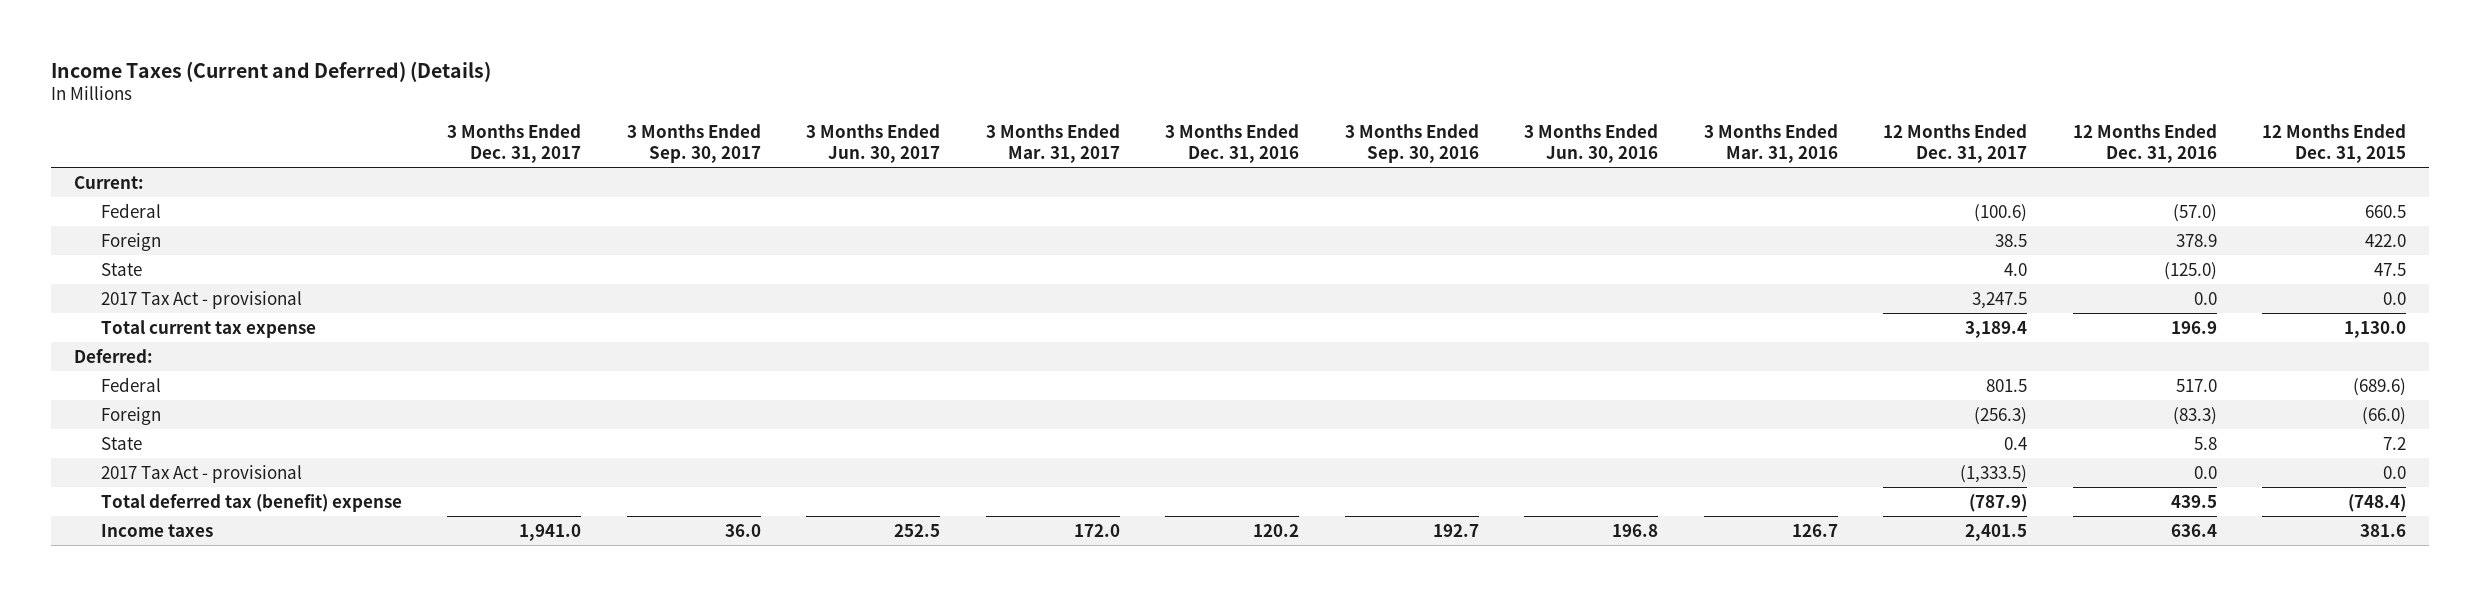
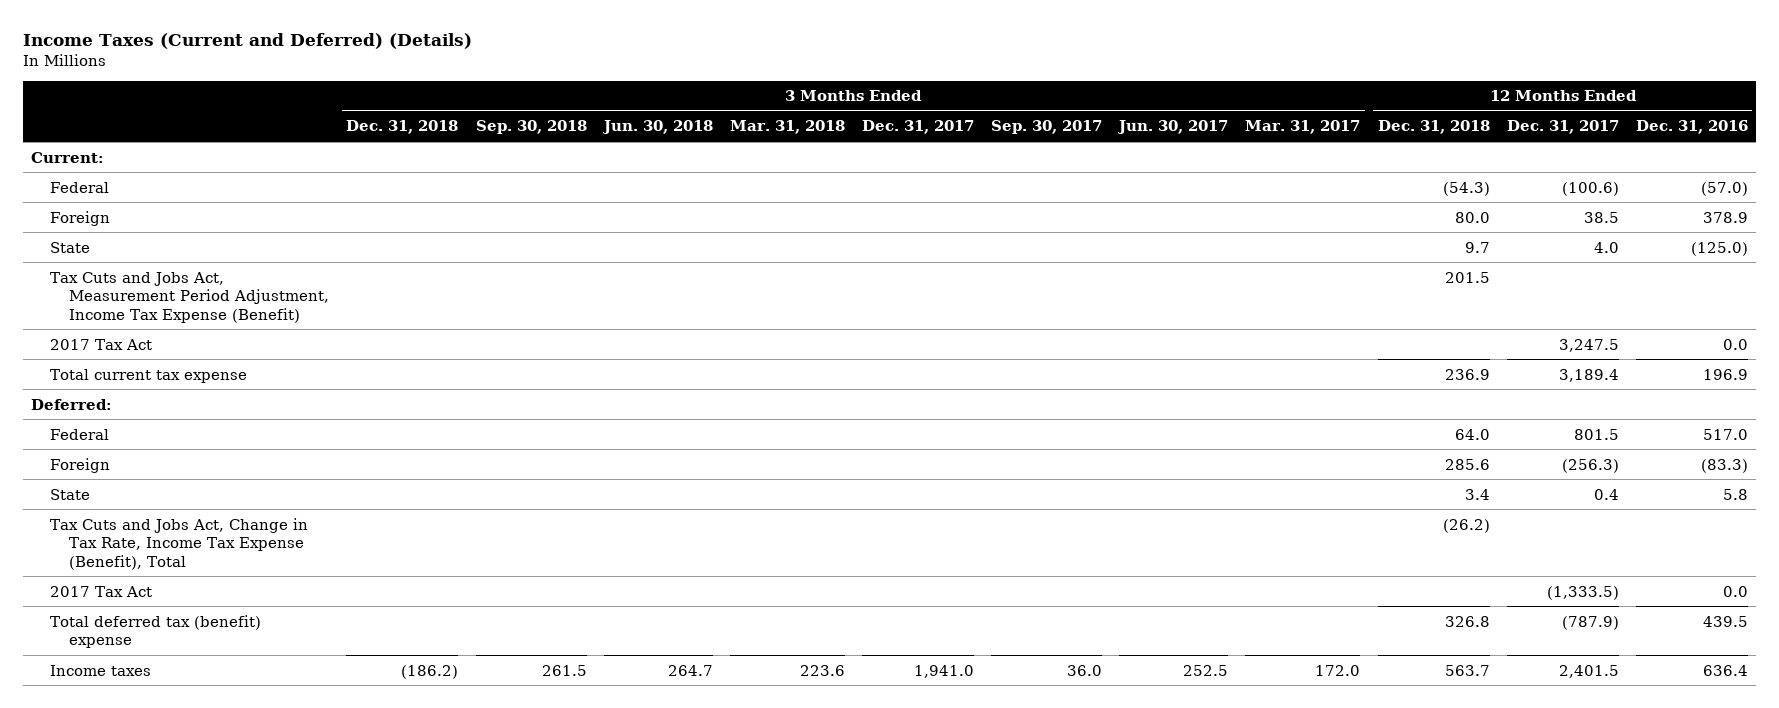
[1165,123,1300,163] 3 Months Ended Dec. 31, 2016 -> none
[1344,123,1479,163] 3 Months Ended Sep. 30, 2016 -> none
[1524,123,1659,163] 3 Months Ended Jun. 30, 2016 -> none
[1703,123,1838,163] 3 Months Ended Mar. 31, 2016 -> none
[2262,123,2407,163] 12 Months Ended Dec. 31, 2015 -> none
none -> [346,120,459,135] Dec. 31, 2018
none -> [475,120,587,135] Sep. 30, 2018
none -> [601,120,713,135] Jun. 30, 2018
none -> [729,120,845,135] Mar. 31, 2018
none -> [1377,120,1490,135] Dec. 31, 2018
none -> [50,271,330,323] Tax Cuts and Jobs Act, Measurement Period Adjustment, Income Tax Expense (Benefit)
[100,290,302,309] 2017 Tax Act - provisional -> [50,338,153,350] 2017 Tax Act
none -> [50,517,309,570] Tax Cuts and Jobs Act, Change in Tax Rate, Income Tax Expense (Benefit), Total
[100,464,302,483] 2017 Tax Act - provisional -> [50,585,153,597] 2017 Tax Act

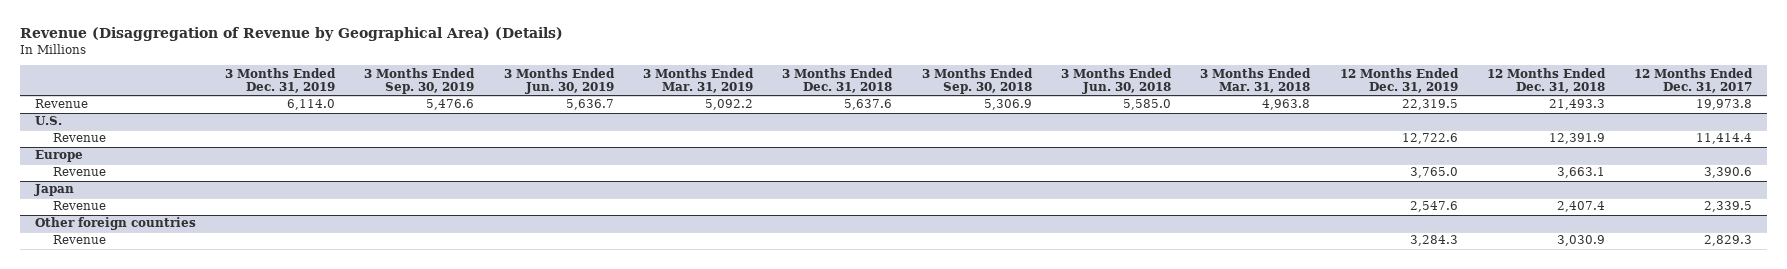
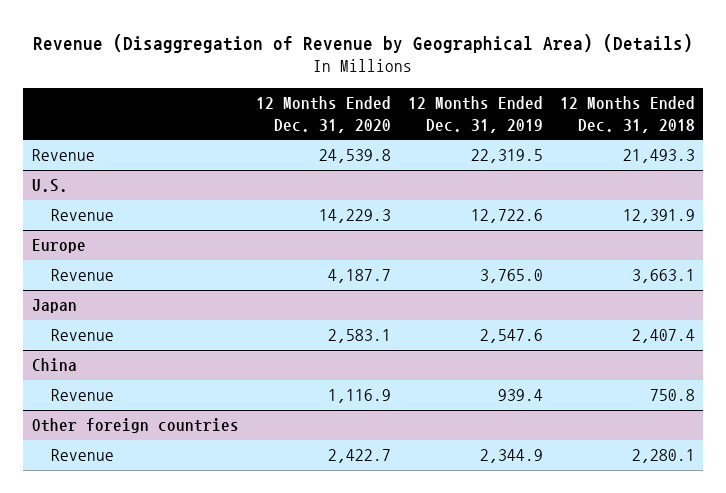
[225,67,337,94] 3 Months Ended Dec. 31, 2019 -> none
[364,67,476,95] 3 Months Ended Sep. 30, 2019 -> none
[503,67,615,95] 3 Months Ended Jun. 30, 2019 -> none
[643,67,755,94] 3 Months Ended Mar. 31, 2019 -> none
[782,67,894,94] 3 Months Ended Dec. 31, 2018 -> none
[921,67,1033,95] 3 Months Ended Sep. 30, 2018 -> none
[1060,67,1172,95] 3 Months Ended Jun. 30, 2018 -> none
[1200,67,1312,94] 3 Months Ended Mar. 31, 2018 -> none
[1634,67,1754,94] 12 Months Ended Dec. 31, 2017 -> none
none -> [255,96,391,133] 12 Months Ended Dec. 31, 2020
none -> [31,358,77,372] China
none -> [50,389,114,402] Revenue
[1409,235,1458,247] 3,284.3 -> [479,449,543,464] 2,344.9
[1556,235,1605,247] 3,030.9 -> [631,449,695,464] 2,280.1

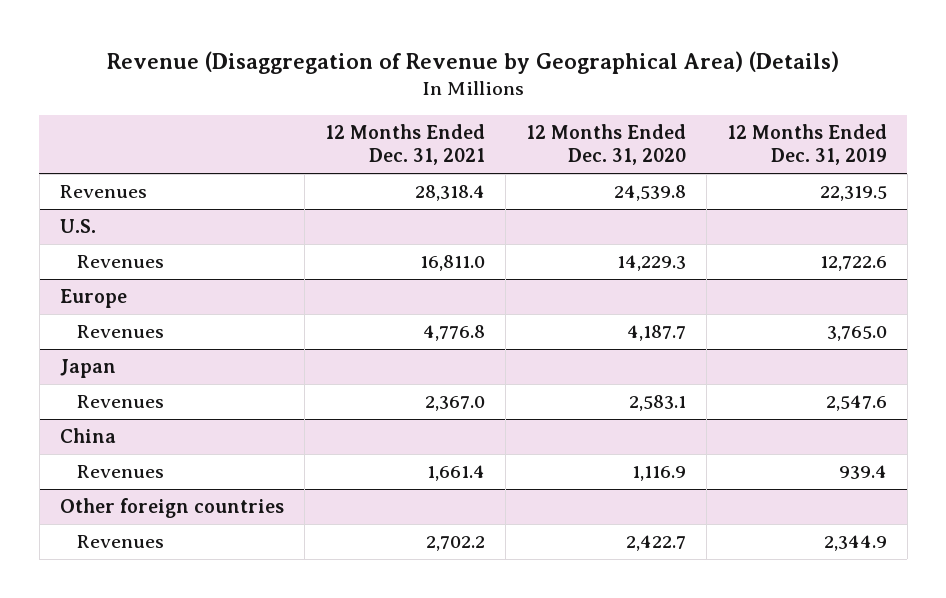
[559,96,695,133] 12 Months Ended Dec. 31, 2018 -> none
none -> [324,123,485,166] 12 Months Ended Dec. 31, 2021
[31,149,95,162] Revenue -> [59,185,147,199] Revenues
[50,209,114,222] Revenue -> [76,255,164,269] Revenues
[50,269,114,282] Revenue -> [76,325,164,339] Revenues
[50,329,114,342] Revenue -> [76,395,164,409] Revenues
[50,389,114,402] Revenue -> [76,465,164,479] Revenues
[50,449,114,462] Revenue -> [76,535,164,549] Revenues

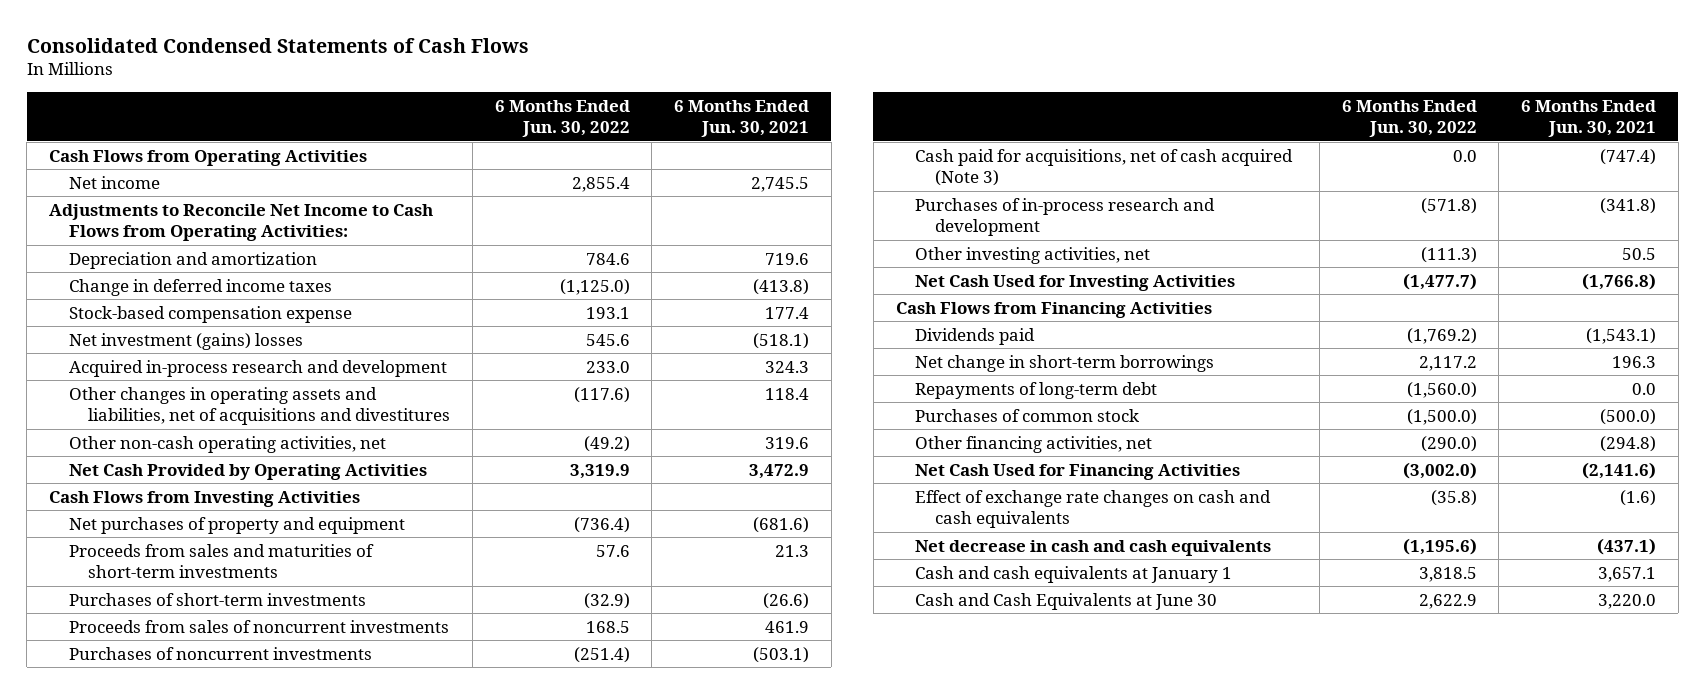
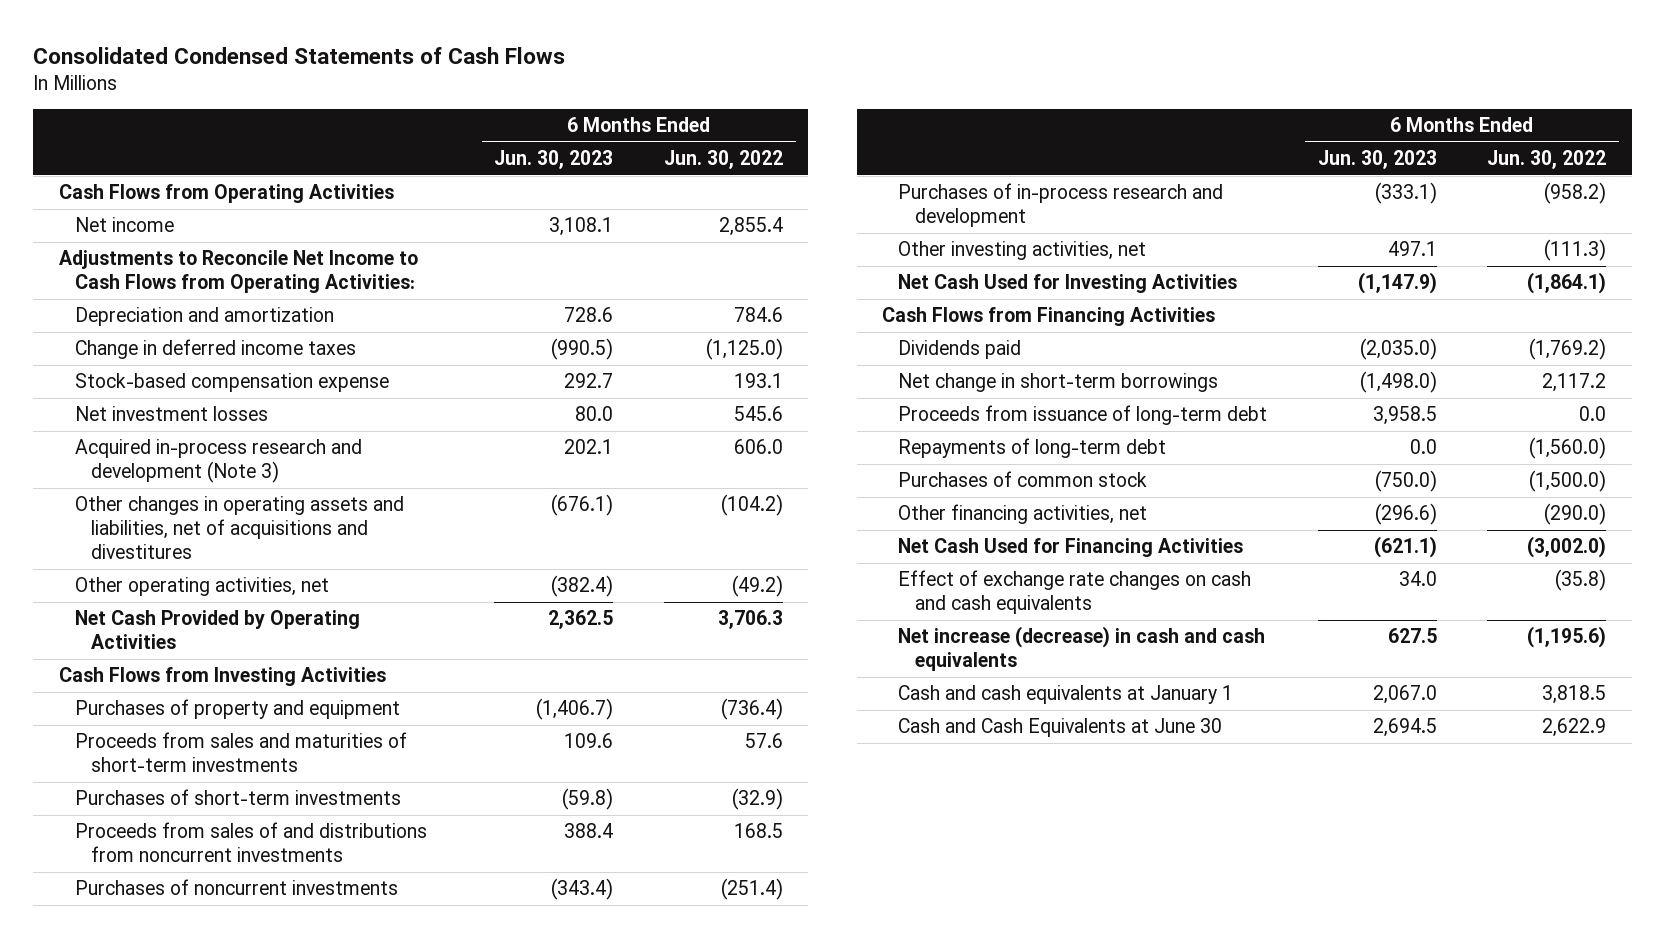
[674,99,810,138] 6 Months Ended Jun. 30, 2021 -> none
none -> [494,150,614,170] Jun. 30, 2023
[68,332,303,350] Net investment (gains) losses -> [74,406,268,422] Net investment losses
[68,359,447,377] Acquired in-process research and development -> [74,439,362,484] Acquired in-process research and development (Note 3)
[585,360,630,373] 233.0 -> [733,439,783,455] 606.0
[573,386,630,403] (117.6) -> [720,494,783,517] (104.2)
[68,435,386,453] Other non-cash operating activities, net -> [74,577,329,597] Other operating activities, net
[569,463,630,479] 3,319.9 -> [717,610,783,630] 3,706.3
[68,516,405,534] Net purchases of property and equipment -> [74,699,400,720] Purchases of property and equipment
[68,619,449,633] Proceeds from sales of noncurrent investments -> [74,822,427,863] Proceeds from sales of and distributions from noncurrent investments
[915,148,1294,186] Cash paid for acquisitions, net of cash acquired (Note 3) -> none
[1420,197,1477,214] (571.8) -> [1544,182,1607,205] (958.2)
[1402,272,1477,290] (1,477.7) -> [1527,272,1607,295] (1,864.1)
none -> [898,405,1268,426] Proceeds from issuance of long-term debt
[915,539,1272,556] Net decrease in cash and cash equivalents -> [898,626,1266,672] Net increase (decrease) in cash and cash equivalents

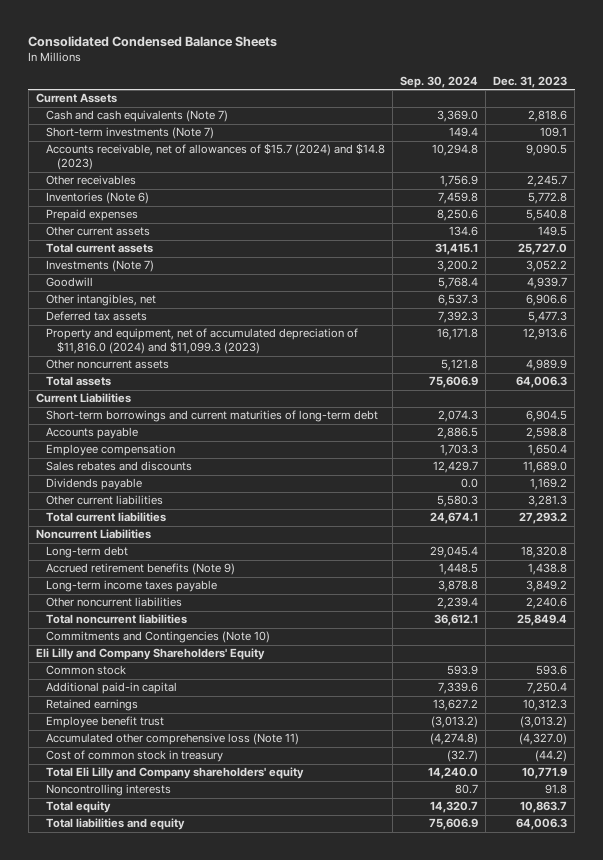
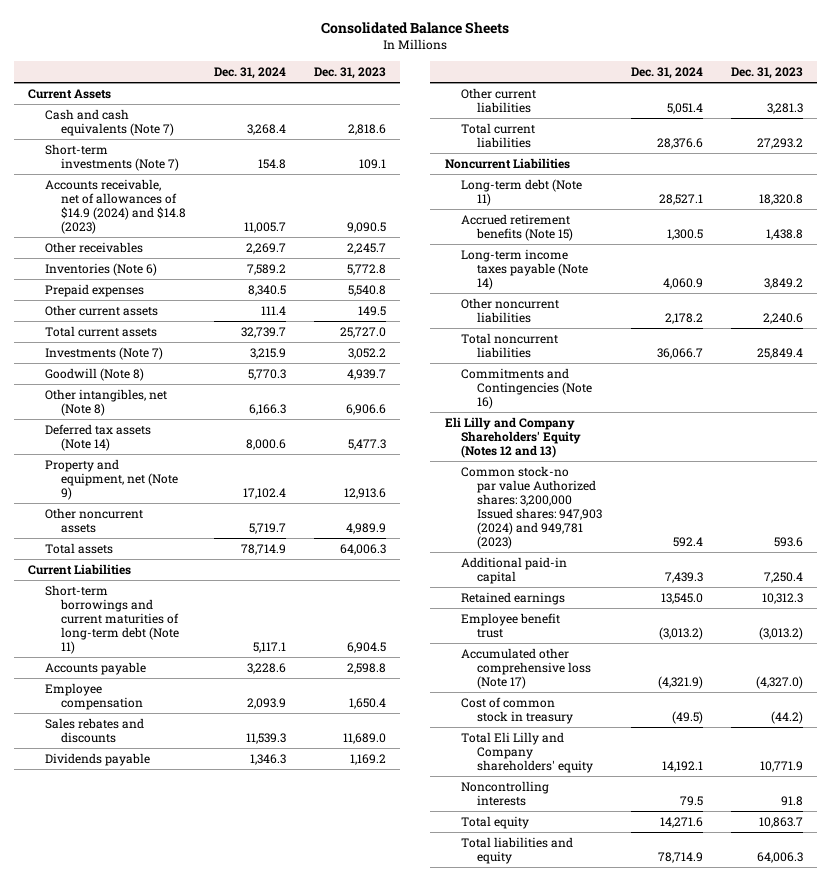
[28,35,278,47] Consolidated Condensed Balance Sheets -> [321,21,510,34] Consolidated Balance Sheets
[400,75,479,88] Sep. 30, 2024 -> none
none -> [214,66,287,79] Dec. 31, 2024
[46,143,386,171] Accounts receivable, net of allowances of $15.7 (2024) and $14.8 (2023) -> [44,178,187,235] Accounts receivable, net of allowances of $14.9 (2024) and $14.8 (2023)
[46,277,94,288] Goodwill -> [44,367,144,381] Goodwill (Note 8)
[46,294,157,307] Other intangibles, net -> [44,388,167,416] Other intangibles, net (Note 8)
[46,311,148,322] Deferred tax assets -> [44,423,151,451] Deferred tax assets (Note 14)
[46,328,359,355] Property and equipment, net of accumulated depreciation of $11,816.0 (2024) and $11,099.3 (2023) -> [44,458,179,500] Property and equipment, net (Note 9)
[46,410,379,423] Short-term borrowings and current maturities of long-term debt -> [44,584,180,655] Short-term borrowings and current maturities of long-term debt (Note 11)
[46,546,129,559] Long-term debt -> [460,178,582,206] Long-term debt (Note 11)
[46,563,236,576] Accrued retirement benefits (Note 9) -> [460,213,574,241] Accrued retirement benefits (Note 15)
[46,580,218,593] Long-term income taxes payable -> [460,248,589,290] Long-term income taxes payable (Note 14)
[46,631,271,644] Commitments and Contingencies (Note 10) -> [460,367,593,409] Commitments and Contingencies (Note 16)
[35,648,265,661] Eli Lilly and Company Shareholders' Equity -> [444,416,581,458] Eli Lilly and Company Shareholders' Equity (Notes 12 and 13)
[46,665,127,676] Common stock -> [460,465,603,550] Common stock-no par value Authorized shares: 3,200,000 Issued shares: 947,903 (2024) and 949,781 (2023)
[46,733,300,746] Accumulated other comprehensive loss (Note 11) -> [460,647,592,689] Accumulated other comprehensive loss (Note 17)

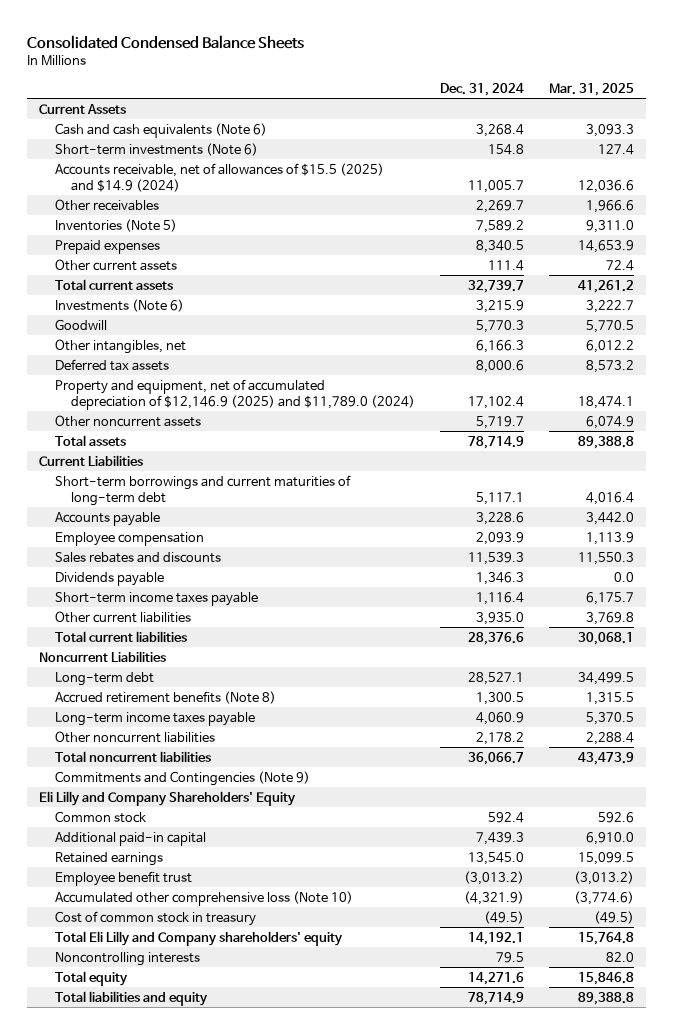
[321,21,510,34] Consolidated Balance Sheets -> [27,34,305,49] Consolidated Condensed Balance Sheets
[314,66,387,79] Dec. 31, 2023 -> none
none -> [548,83,634,97] Mar. 31, 2025
[44,108,175,136] Cash and cash equivalents (Note 7) -> [55,122,268,138] Cash and cash equivalents (Note 6)
[44,143,180,171] Short-term investments (Note 7) -> [55,142,259,156] Short-term investments (Note 6)
[44,178,187,235] Accounts receivable, net of allowances of $14.9 (2024) and $14.8 (2023) -> [55,162,385,192] Accounts receivable, net of allowances of $15.5 (2025) and $14.9 (2024)
[44,262,157,276] Inventories (Note 6) -> [55,218,178,232] Inventories (Note 5)
[44,346,163,360] Investments (Note 7) -> [55,298,185,312] Investments (Note 6)
[44,367,144,381] Goodwill (Note 8) -> [55,318,108,330] Goodwill
[44,388,167,416] Other intangibles, net (Note 8) -> [55,338,187,354] Other intangibles, net
[44,423,151,451] Deferred tax assets (Note 14) -> [55,358,170,371] Deferred tax assets
[44,458,179,500] Property and equipment, net (Note 9) -> [55,378,415,410] Property and equipment, net of accumulated depreciation of $12,146.9 (2025) and $11,789.0 (2024)
[44,584,180,655] Short-term borrowings and current maturities of long-term debt (Note 11) -> [55,474,352,506] Short-term borrowings and current maturities of long-term debt
none -> [55,591,259,606] Short-term income taxes payable
[666,102,703,114] 5,051.4 -> [475,611,524,625] 3,935.0
[460,178,582,206] Long-term debt (Note 11) -> [55,671,155,686] Long-term debt
[460,213,574,241] Accrued retirement benefits (Note 15) -> [55,690,277,704] Accrued retirement benefits (Note 8)
[460,248,589,290] Long-term income taxes payable (Note 14) -> [55,711,256,726] Long-term income taxes payable
[460,367,593,409] Commitments and Contingencies (Note 16) -> [55,770,311,786] Commitments and Contingencies (Note 9)
[444,416,581,458] Eli Lilly and Company Shareholders' Equity (Notes 12 and 13) -> [39,790,297,806] Eli Lilly and Company Shareholders' Equity
[460,465,603,550] Common stock-no par value Authorized shares: 3,200,000 Issued shares: 947,903 (2024) and 949,781 (2023) -> [55,810,147,823] Common stock
[460,647,592,689] Accumulated other comprehensive loss (Note 17) -> [55,890,354,906] Accumulated other comprehensive loss (Note 10)

